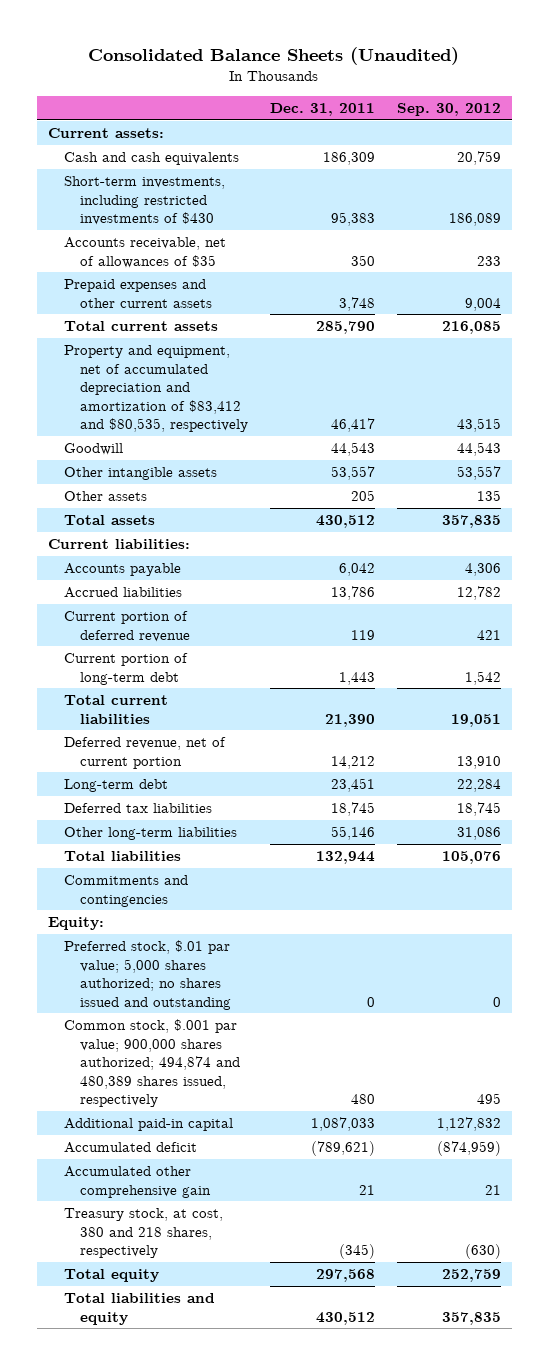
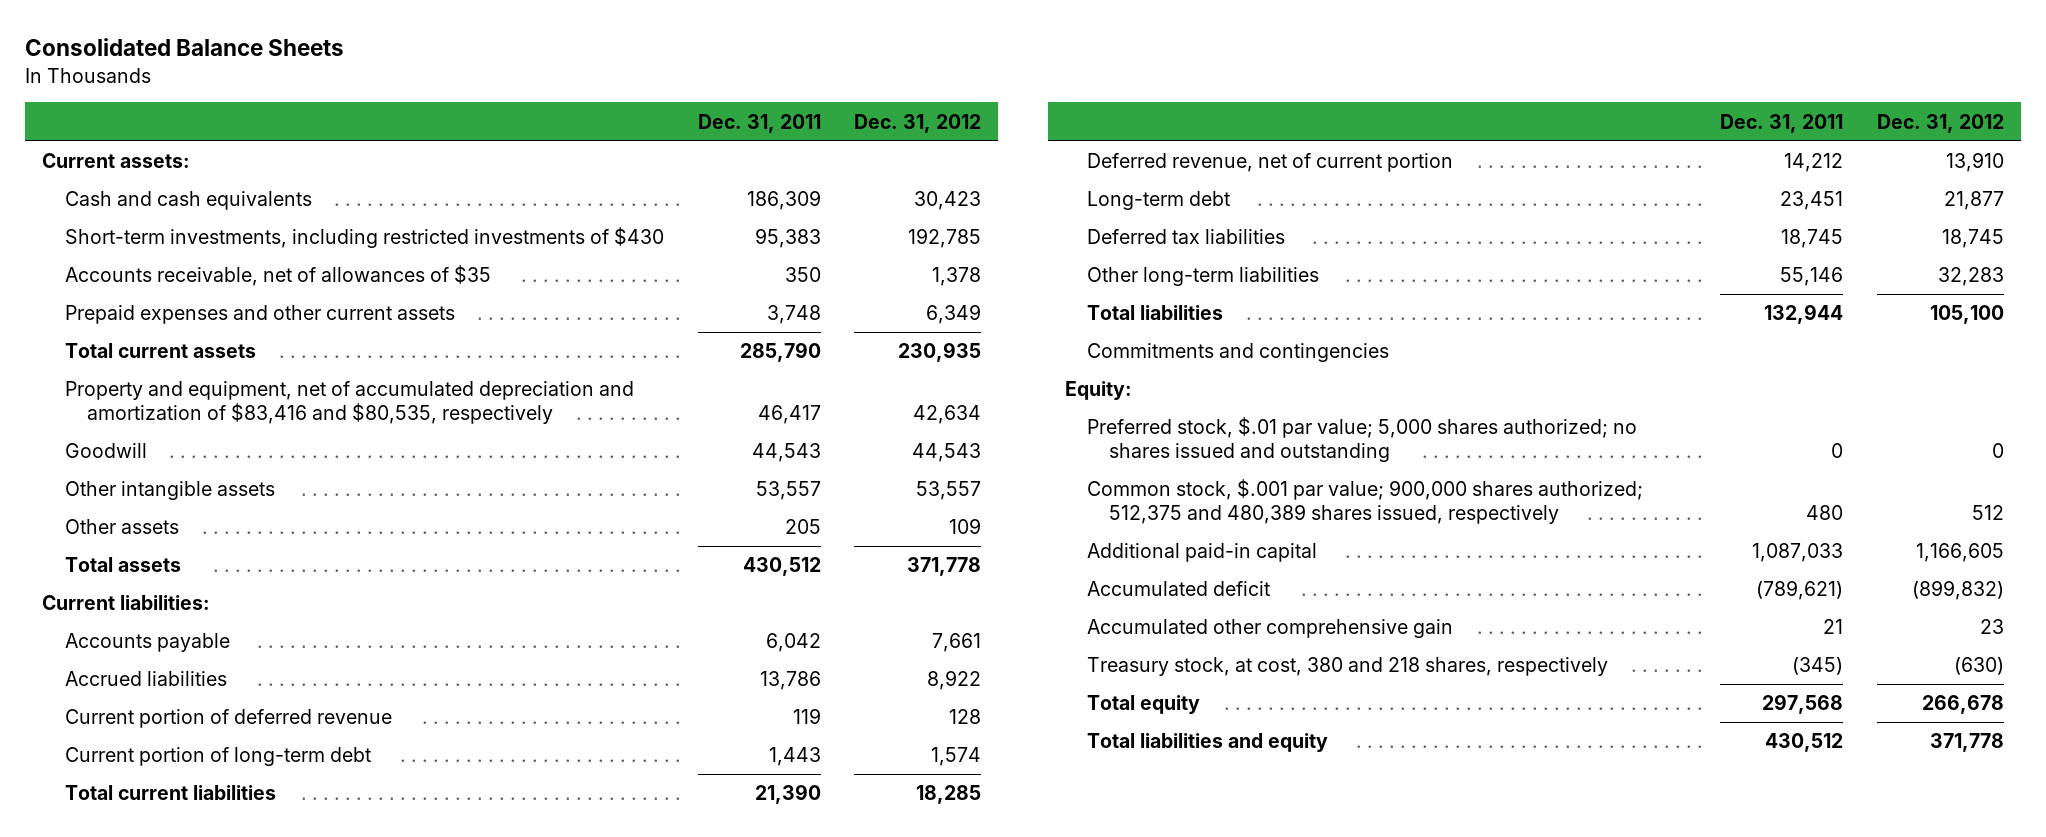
[88,46,460,65] Consolidated Balance Sheets (Unaudited) -> [25,37,345,56] Consolidated Balance Sheets
[396,103,501,117] Sep. 30, 2012 -> none
none -> [854,113,982,133] Dec. 31, 2012
[64,344,249,433] Property and equipment, net of accumulated depreciation and amortization of $83,412 and $80,535, respectively -> [64,381,634,424] Property and equipment, net of accumulated depreciation and amortization of $83,416 and $80,535, respectively
[64,1018,241,1108] Common stock, $.001 par value; 900,000 shares authorized; 494,874 and 480,389 shares issued, respectively -> [1086,479,1643,524] Common stock, $.001 par value; 900,000 shares authorized; 512,375 and 480,389 shares issued, respectively

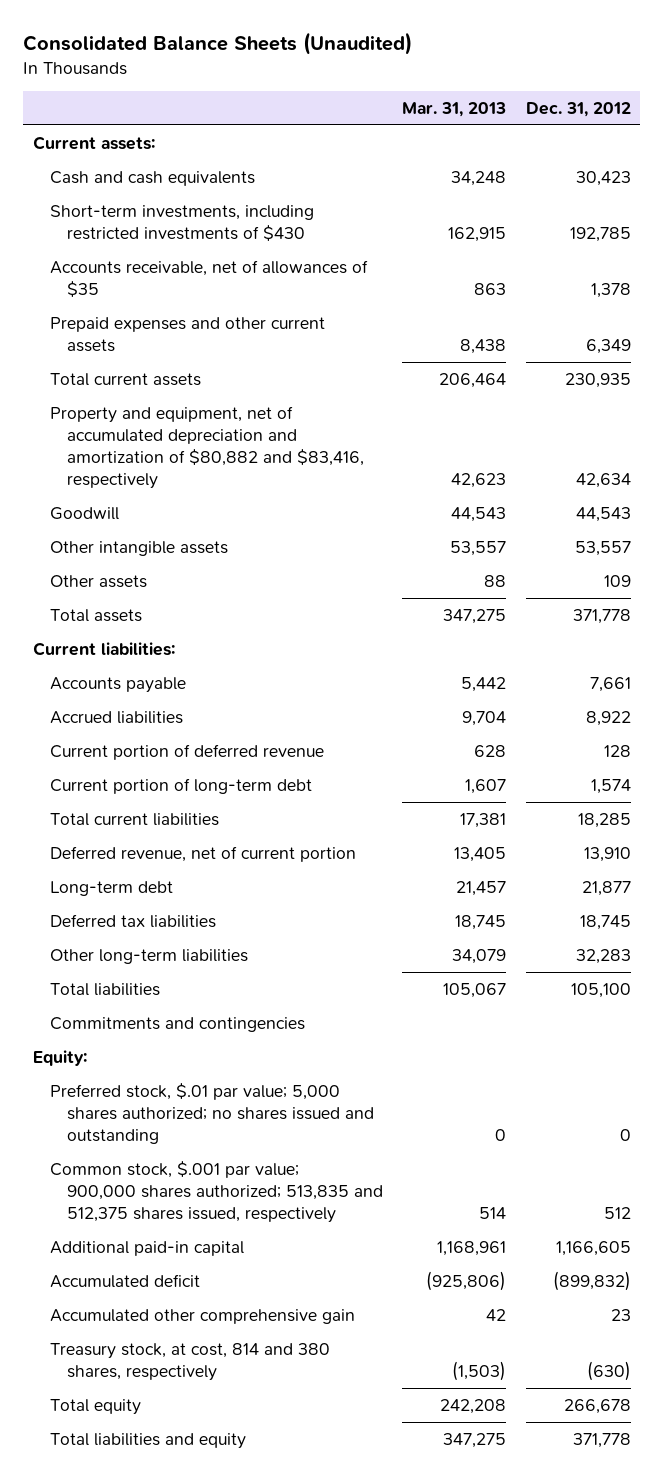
[25,37,345,56] Consolidated Balance Sheets -> [23,32,413,56] Consolidated Balance Sheets (Unaudited)
[697,113,821,133] Dec. 31, 2011 -> none
none -> [402,102,507,118] Mar. 31, 2013
[64,381,634,424] Property and equipment, net of accumulated depreciation and amortization of $83,416 and $80,535, respectively -> [49,405,364,490] Property and equipment, net of accumulated depreciation and amortization of $80,882 and $83,416, respectively
[1086,479,1643,524] Common stock, $.001 par value; 900,000 shares authorized; 512,375 and 480,389 shares issued, respectively -> [49,1160,383,1224] Common stock, $.001 par value; 900,000 shares authorized; 513,835 and 512,375 shares issued, respectively
[1086,657,1608,677] Treasury stock, at cost, 380 and 218 shares, respectively -> [49,1342,330,1381] Treasury stock, at cost, 814 and 380 shares, respectively

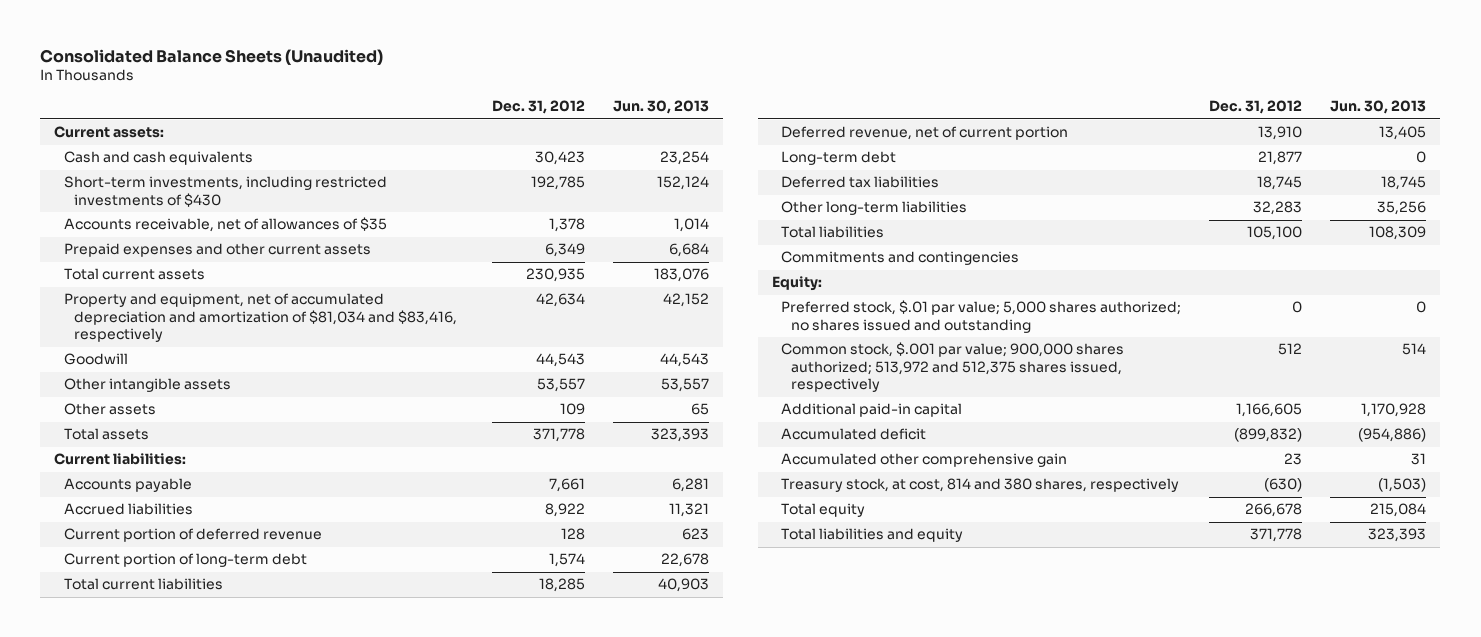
[402,102,507,118] Mar. 31, 2013 -> none
none -> [613,100,710,115] Jun. 30, 2013
[49,405,364,490] Property and equipment, net of accumulated depreciation and amortization of $80,882 and $83,416, respectively -> [64,293,457,343] Property and equipment, net of accumulated depreciation and amortization of $81,034 and $83,416, respectively
[49,1160,383,1224] Common stock, $.001 par value; 900,000 shares authorized; 513,835 and 512,375 shares issued, respectively -> [781,342,1125,393] Common stock, $.001 par value; 900,000 shares authorized; 513,972 and 512,375 shares issued, respectively

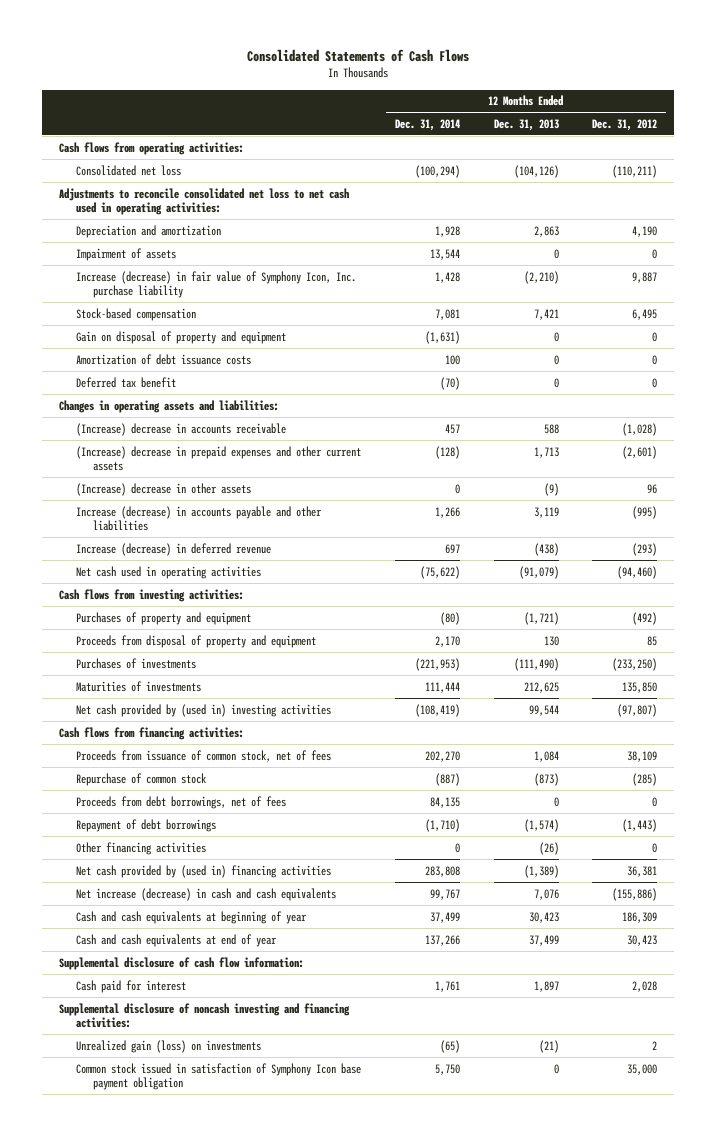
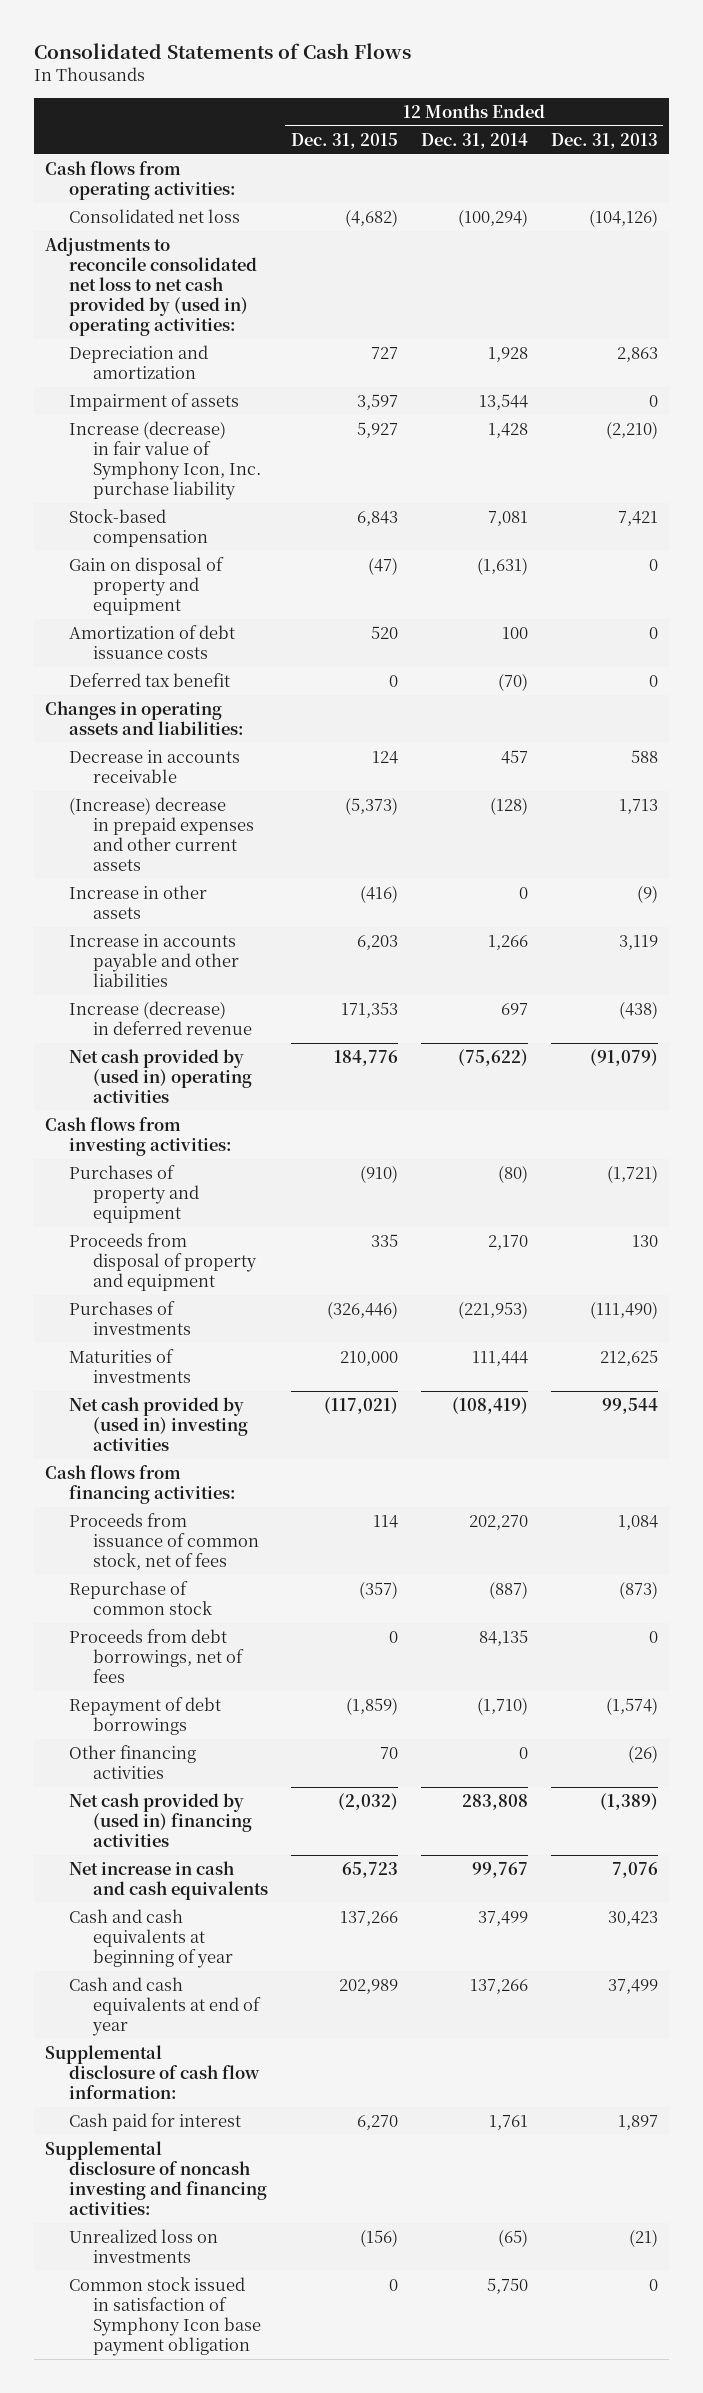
[592,118,658,131] Dec. 31, 2012 -> none
none -> [291,132,399,149] Dec. 31, 2015
[59,187,350,215] Adjustments to reconcile consolidated net loss to net cash used in operating activities: -> [45,237,258,337] Adjustments to reconcile consolidated net loss to net cash provided by (used in) operating activities:
[75,422,286,436] (Increase) decrease in accounts receivable -> [69,750,241,784] Decrease in accounts receivable
[75,482,251,496] (Increase) decrease in other assets -> [69,885,208,920] Increase in other assets
[75,505,322,531] Increase (decrease) in accounts payable and other liabilities -> [69,934,240,988] Increase in accounts payable and other liabilities
[75,565,261,579] Net cash used in operating activities -> [69,1049,253,1104] Net cash provided by (used in) operating activities
[75,887,336,901] Net increase (decrease) in cash and cash equivalents -> [69,1861,269,1901] Net increase in cash and cash equivalents
[75,1039,261,1053] Unrealized gain (loss) on investments -> [69,2229,219,2264] Unrealized loss on investments

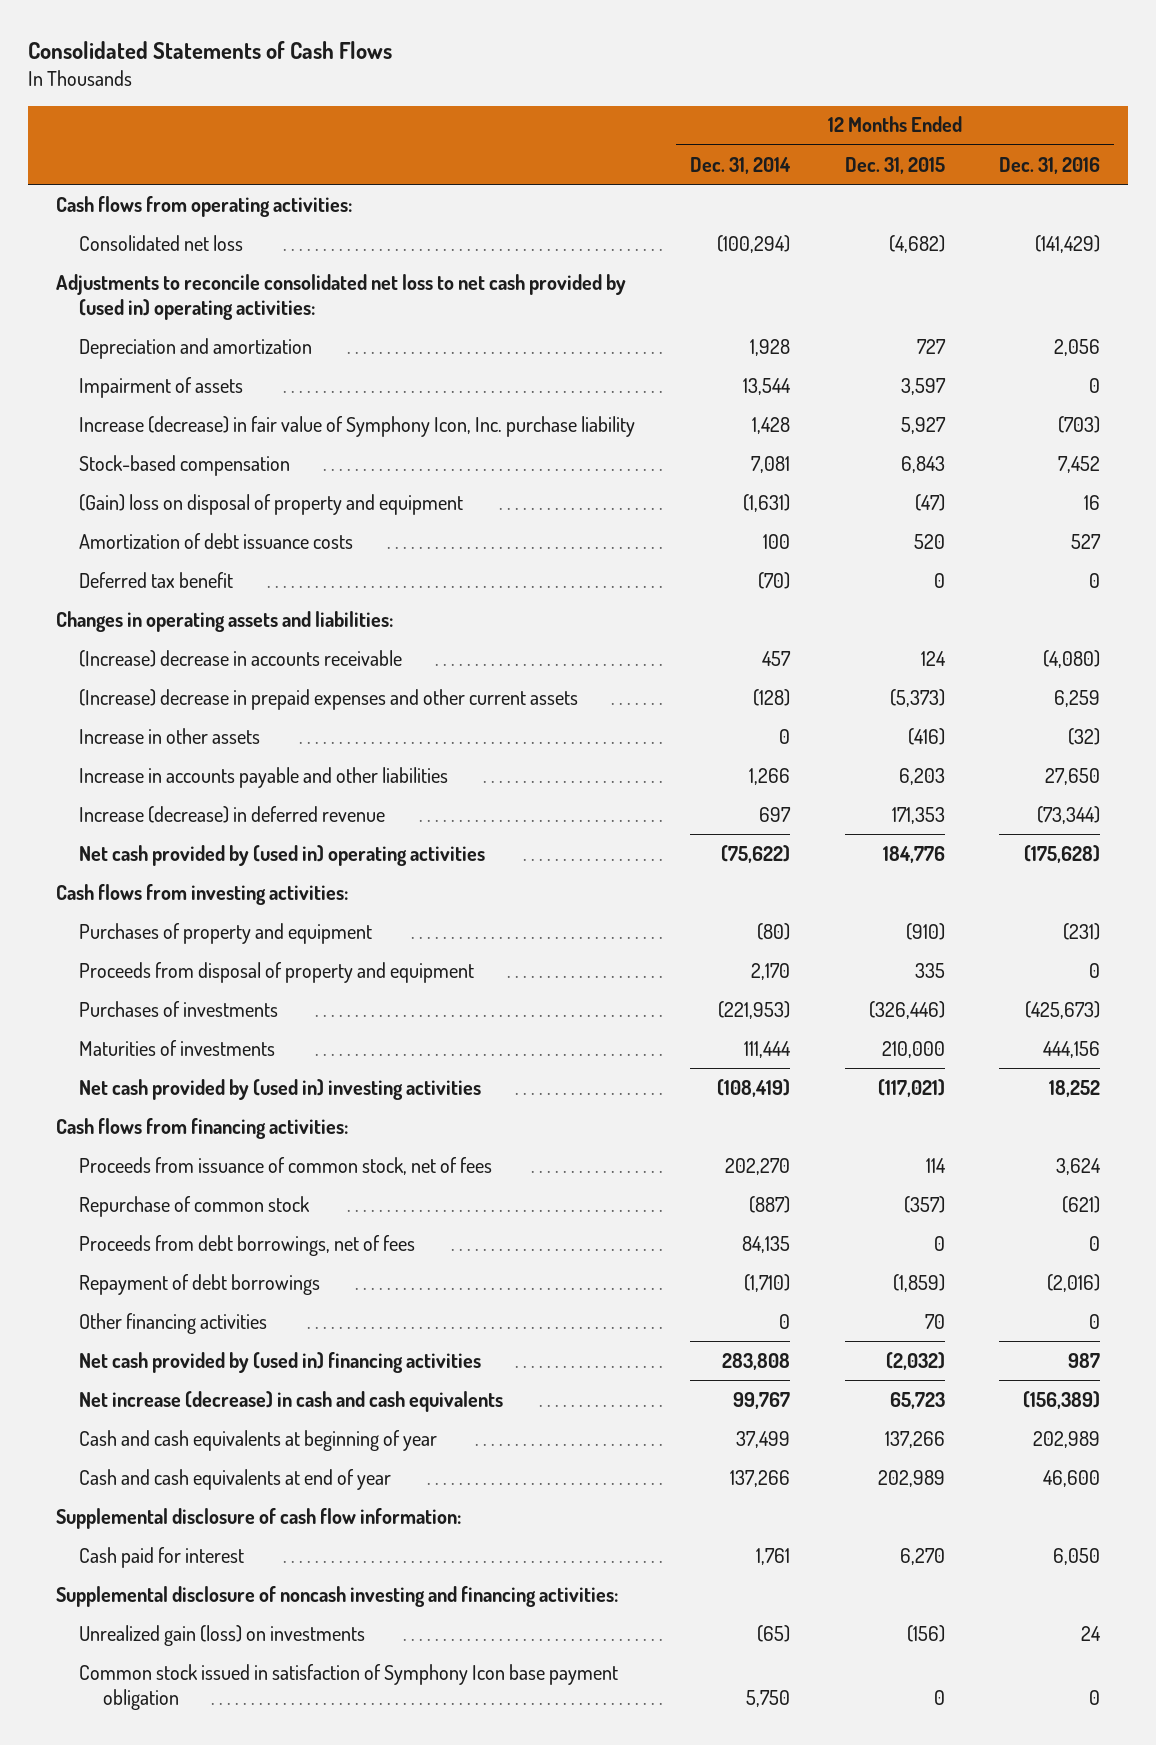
[550,132,658,149] Dec. 31, 2013 -> none
none -> [999,156,1101,174] Dec. 31, 2016
[69,557,225,616] Gain on disposal of property and equipment -> [79,493,464,515] (Gain) loss on disposal of property and equipment
[69,750,241,784] Decrease in accounts receivable -> [79,649,403,667] (Increase) decrease in accounts receivable
[69,1861,269,1901] Net increase in cash and cash equivalents -> [79,1390,504,1412] Net increase (decrease) in cash and cash equivalents
[69,2229,219,2264] Unrealized loss on investments -> [79,1624,366,1646] Unrealized gain (loss) on investments

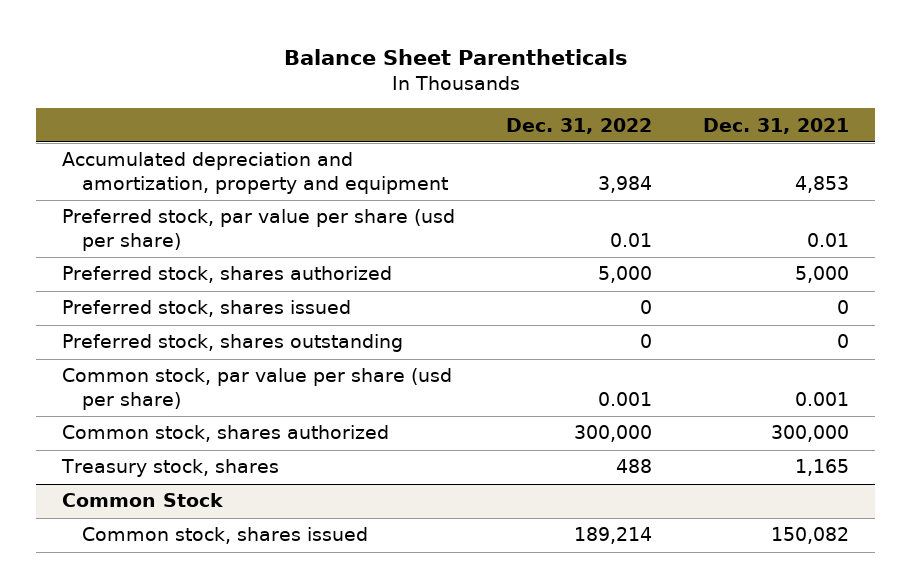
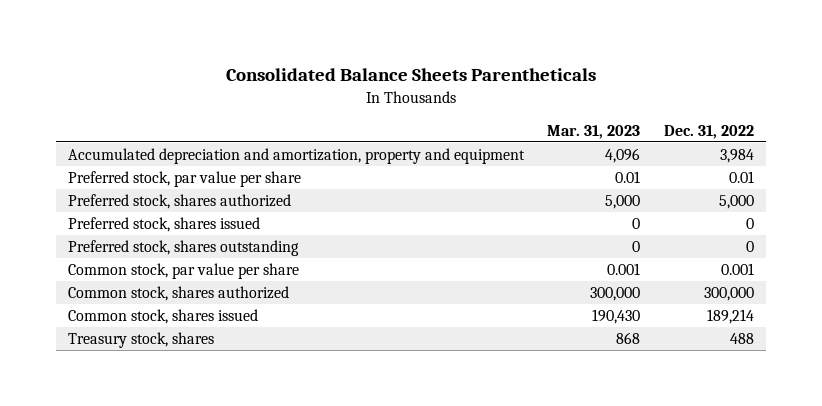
[283,48,628,65] Balance Sheet Parentheticals -> [225,67,596,81] Consolidated Balance Sheets Parentheticals
[703,117,850,134] Dec. 31, 2021 -> none
none -> [547,124,641,139] Mar. 31, 2023
[61,209,455,252] Preferred stock, par value per share (usd per share) -> [67,171,301,188] Preferred stock, par value per share
[61,368,452,411] Common stock, par value per share (usd per share) -> [67,263,299,280] Common stock, par value per share
[61,493,223,508] Common Stock -> none
[60,459,279,478] Treasury stock, shares -> [67,332,214,349] Treasury stock, shares

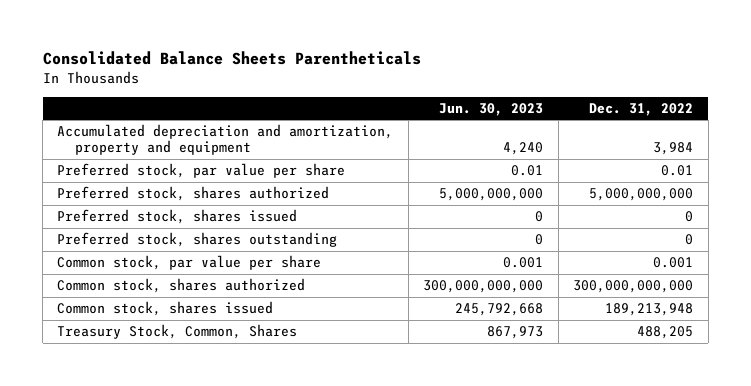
[547,124,641,139] Mar. 31, 2023 -> none
none -> [439,102,544,116] Jun. 30, 2023
[718,195,754,210] 5,000 -> [589,188,694,202] 5,000,000,000
[703,287,754,302] 300,000 -> [573,280,694,294] 300,000,000,000
[706,309,754,325] 189,214 -> [605,303,694,317] 189,213,948
[67,332,214,349] Treasury stock, shares -> [57,324,298,340] Treasury Stock, Common, Shares
[729,333,754,345] 488 -> [637,326,694,340] 488,205

